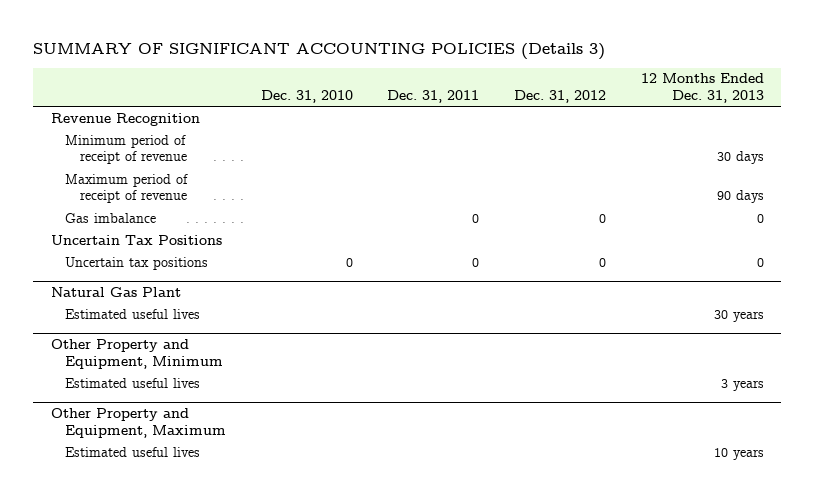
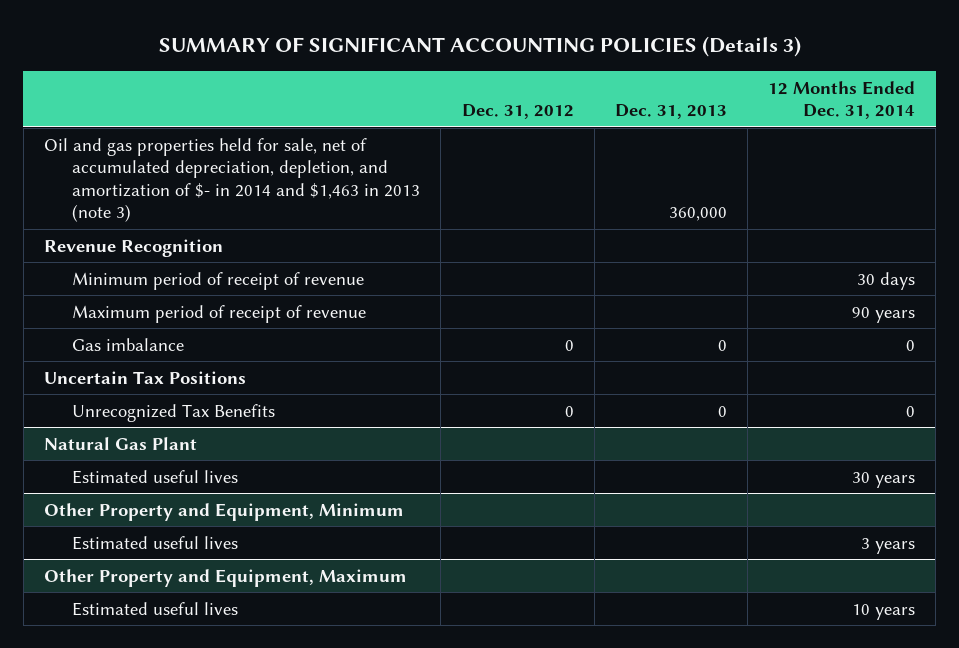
[260,90,353,104] Dec. 31, 2010 -> none
[387,90,480,104] Dec. 31, 2011 -> none
[640,73,764,104] 12 Months Ended Dec. 31, 2013 -> none
none -> [614,103,727,119] Dec. 31, 2013
none -> [768,80,916,119] 12 Months Ended Dec. 31, 2014
none -> [43,137,421,222] Oil and gas properties held for sale, net of accumulated depreciation, depletion, and amortization of $- in 2014 and $1,463 in 2013 (note 3)
[65,256,209,270] Uncertain tax positions -> [72,403,276,422] Unrecognized Tax Benefits

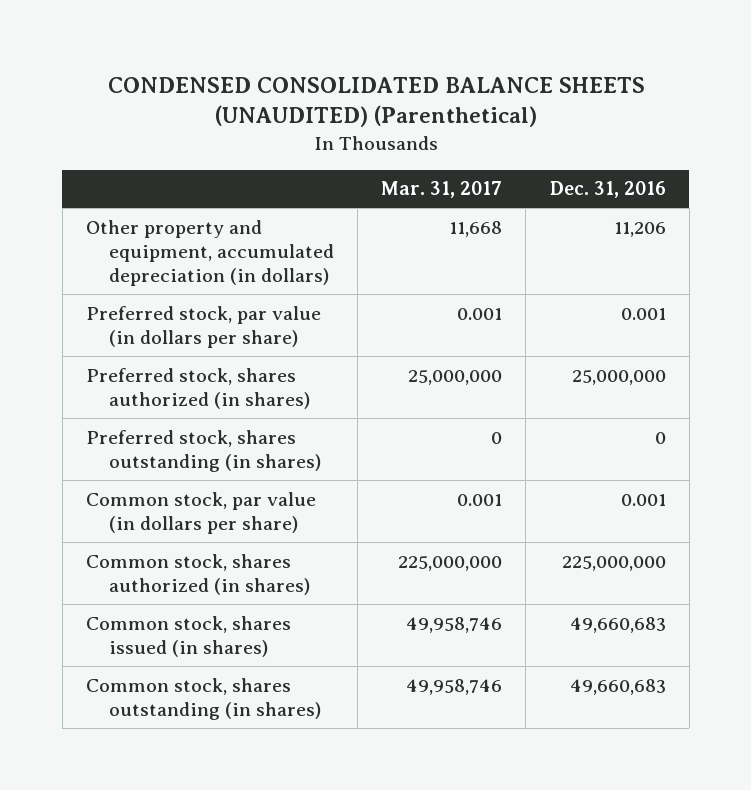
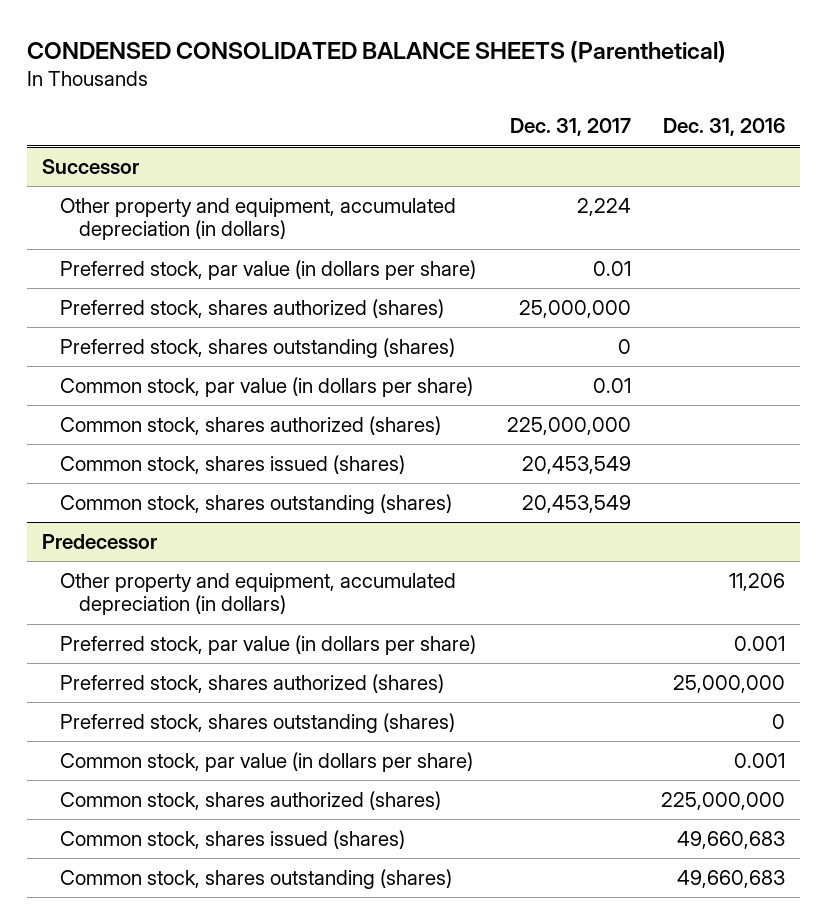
[107,76,645,128] CONDENSED CONSOLIDATED BALANCE SHEETS (UNAUDITED) (Parenthetical) -> [27,40,727,63] CONDENSED CONSOLIDATED BALANCE SHEETS (Parenthetical)
[381,181,503,199] Mar. 31, 2017 -> none
none -> [509,118,631,137] Dec. 31, 2017
none -> [42,159,140,175] Successor
none -> [60,198,457,241] Other property and equipment, accumulated depreciation (in dollars)
none -> [60,260,477,281] Preferred stock, par value (in dollars per share)
none -> [60,299,445,319] Preferred stock, shares authorized (shares)
none -> [60,338,456,359] Preferred stock, shares outstanding (shares)
none -> [60,377,474,398] Common stock, par value (in dollars per share)
none -> [60,416,442,436] Common stock, shares authorized (shares)
none -> [60,455,406,475] Common stock, shares issued (shares)
none -> [60,494,453,515] Common stock, shares outstanding (shares)
none -> [42,534,158,550] Predecessor
[85,367,311,409] Preferred stock, shares authorized (in shares) -> [60,674,445,694] Preferred stock, shares authorized (shares)
[85,429,322,472] Preferred stock, shares outstanding (in shares) -> [60,713,456,734] Preferred stock, shares outstanding (shares)
[85,553,311,595] Common stock, shares authorized (in shares) -> [60,791,442,811] Common stock, shares authorized (shares)
[85,615,291,657] Common stock, shares issued (in shares) -> [60,830,406,850] Common stock, shares issued (shares)
[85,677,322,720] Common stock, shares outstanding (in shares) -> [60,869,453,890] Common stock, shares outstanding (shares)

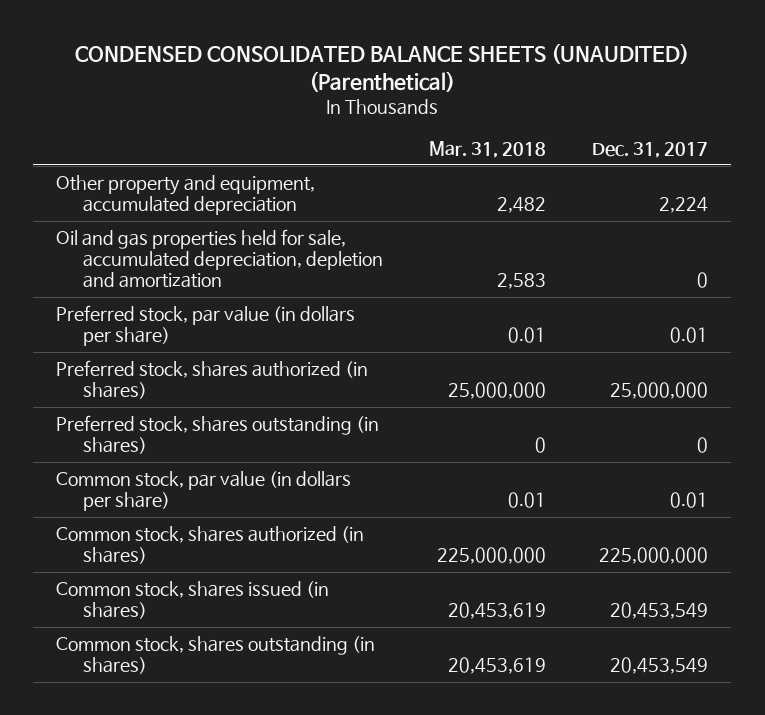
[27,40,727,63] CONDENSED CONSOLIDATED BALANCE SHEETS (Parenthetical) -> [75,43,690,93] CONDENSED CONSOLIDATED BALANCE SHEETS (UNAUDITED) (Parenthetical)
[663,118,786,137] Dec. 31, 2016 -> none
none -> [429,140,547,158] Mar. 31, 2018
[42,159,140,175] Successor -> none
[60,198,457,241] Other property and equipment, accumulated depreciation (in dollars) -> [56,175,316,216] Other property and equipment, accumulated depreciation
none -> [56,229,384,289] Oil and gas properties held for sale, accumulated depreciation, depletion and amortization
[60,299,445,319] Preferred stock, shares authorized (shares) -> [56,360,369,400] Preferred stock, shares authorized (in shares)
[60,338,456,359] Preferred stock, shares outstanding (shares) -> [56,415,380,455] Preferred stock, shares outstanding (in shares)
[42,534,158,550] Predecessor -> none
[60,573,457,616] Other property and equipment, accumulated depreciation (in dollars) -> none
[60,635,477,656] Preferred stock, par value (in dollars per share) -> none
[60,674,445,694] Preferred stock, shares authorized (shares) -> none
[60,713,456,734] Preferred stock, shares outstanding (shares) -> none
[60,752,474,773] Common stock, par value (in dollars per share) -> none
[60,791,442,811] Common stock, shares authorized (shares) -> none
[60,830,406,850] Common stock, shares issued (shares) -> none
[60,869,453,890] Common stock, shares outstanding (shares) -> none
[60,416,442,436] Common stock, shares authorized (shares) -> [56,526,365,565] Common stock, shares authorized (in shares)
[60,455,406,475] Common stock, shares issued (shares) -> [56,581,330,620] Common stock, shares issued (in shares)
[60,494,453,515] Common stock, shares outstanding (shares) -> [56,636,376,675] Common stock, shares outstanding (in shares)

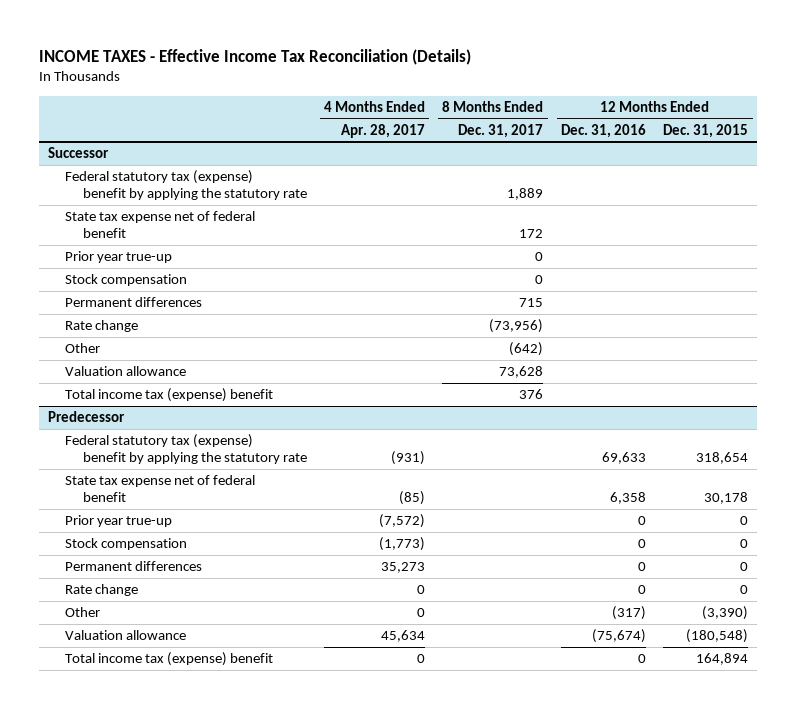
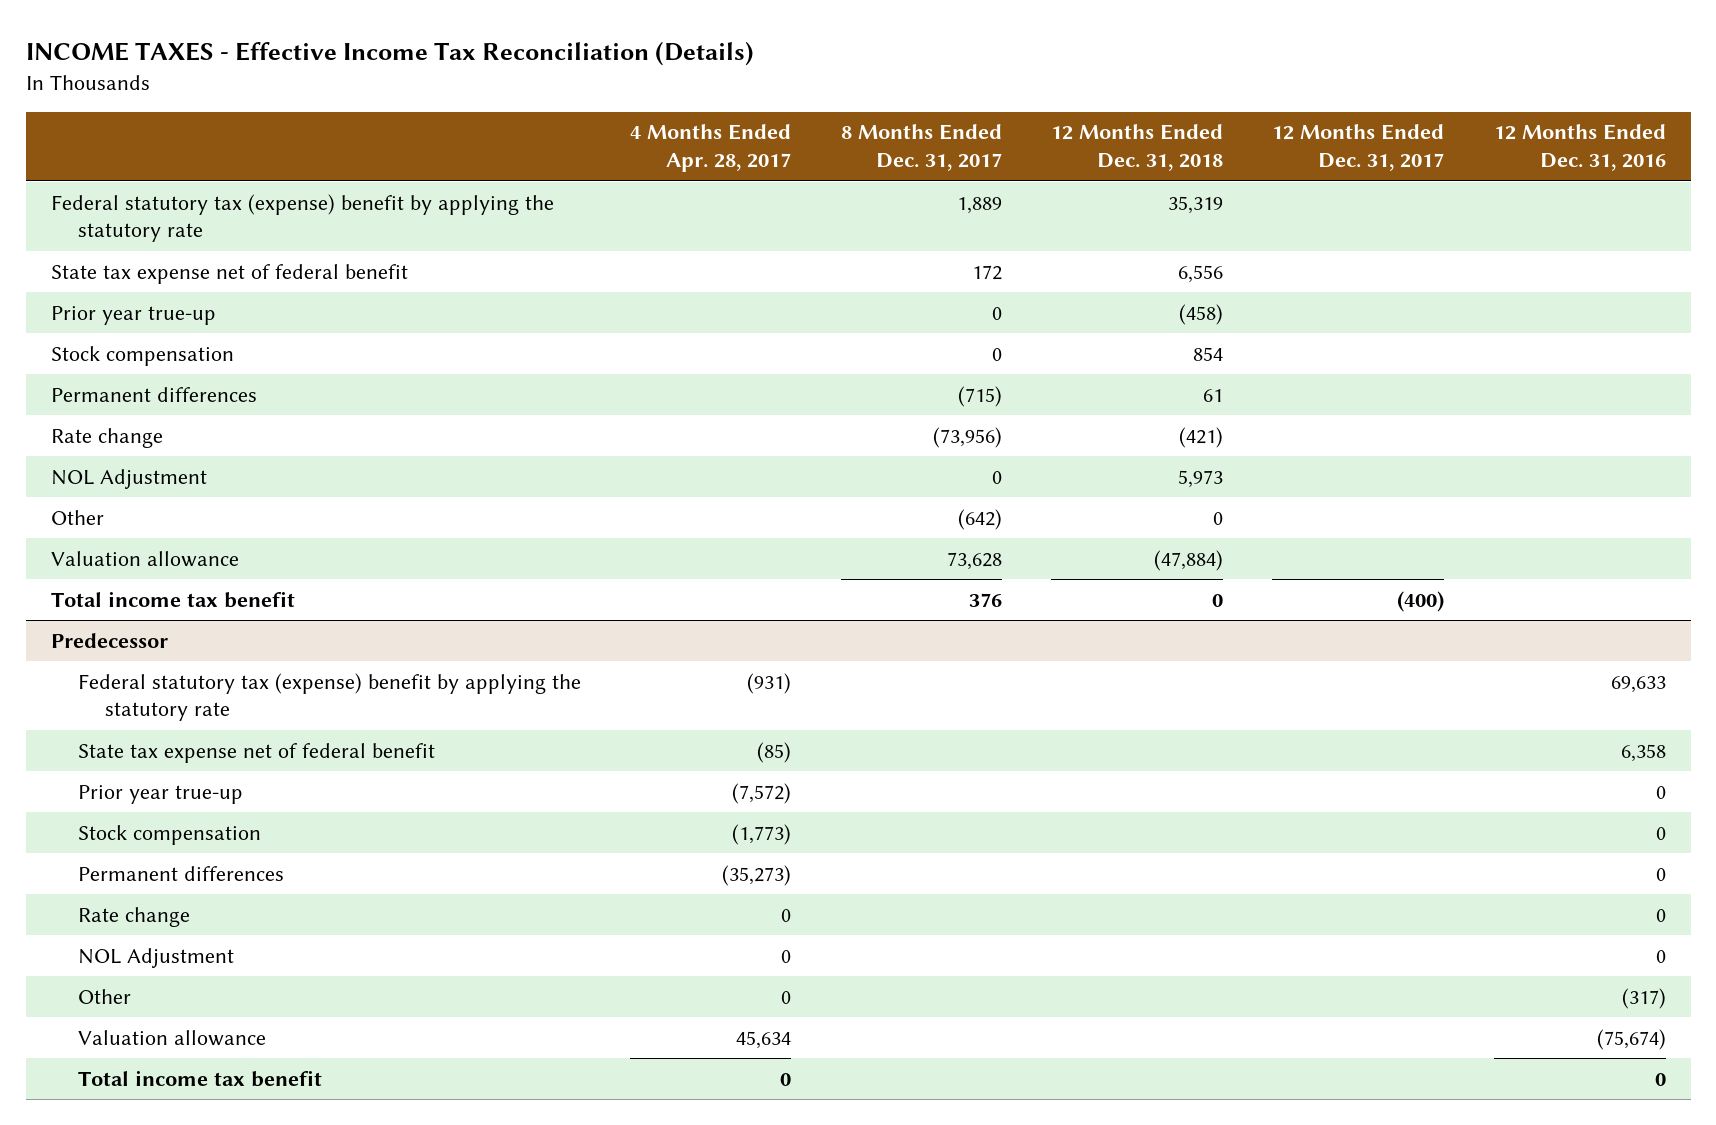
[663,123,749,138] Dec. 31, 2015 -> none
none -> [1050,124,1223,172] 12 Months Ended Dec. 31, 2018
none -> [1272,124,1445,172] 12 Months Ended Dec. 31, 2017
[47,147,109,159] Successor -> none
[519,298,544,308] 715 -> [957,385,1002,407] (715)
none -> [50,468,207,489] NOL Adjustment
[65,388,274,403] Total income tax (expense) benefit -> [50,590,295,608] Total income tax benefit
[381,562,426,574] 35,273 -> [722,864,792,886] (35,273)
none -> [77,947,234,968] NOL Adjustment
[65,652,274,667] Total income tax (expense) benefit -> [77,1069,322,1087] Total income tax benefit

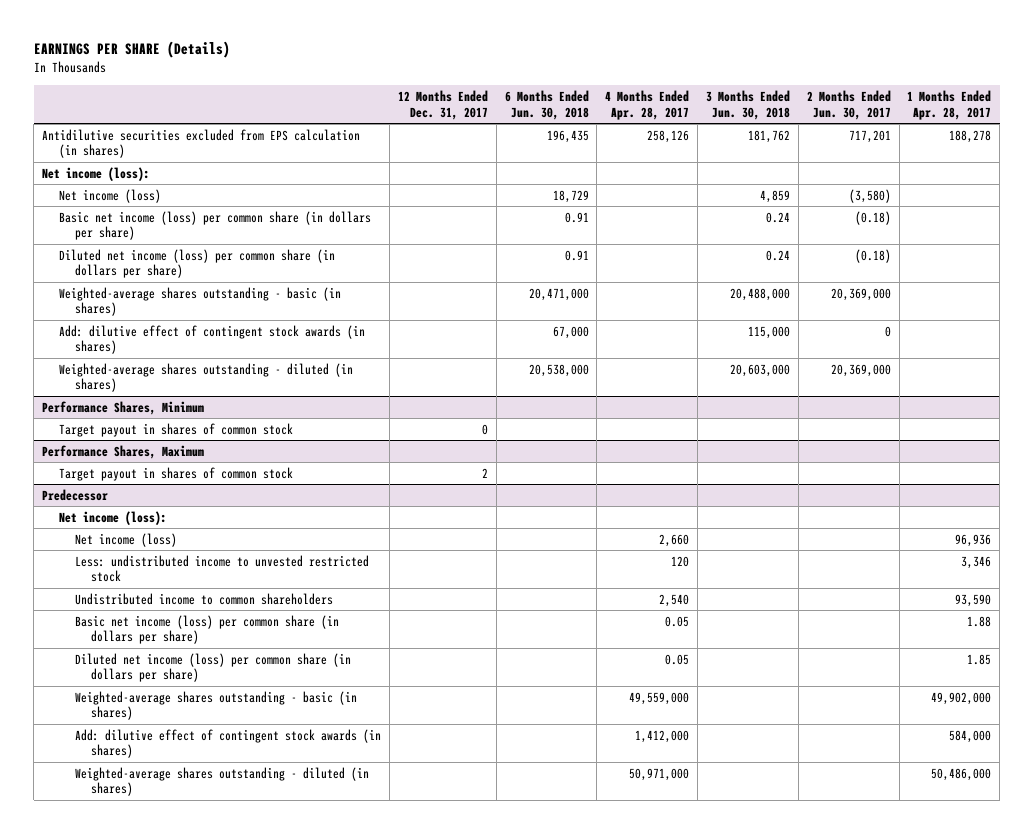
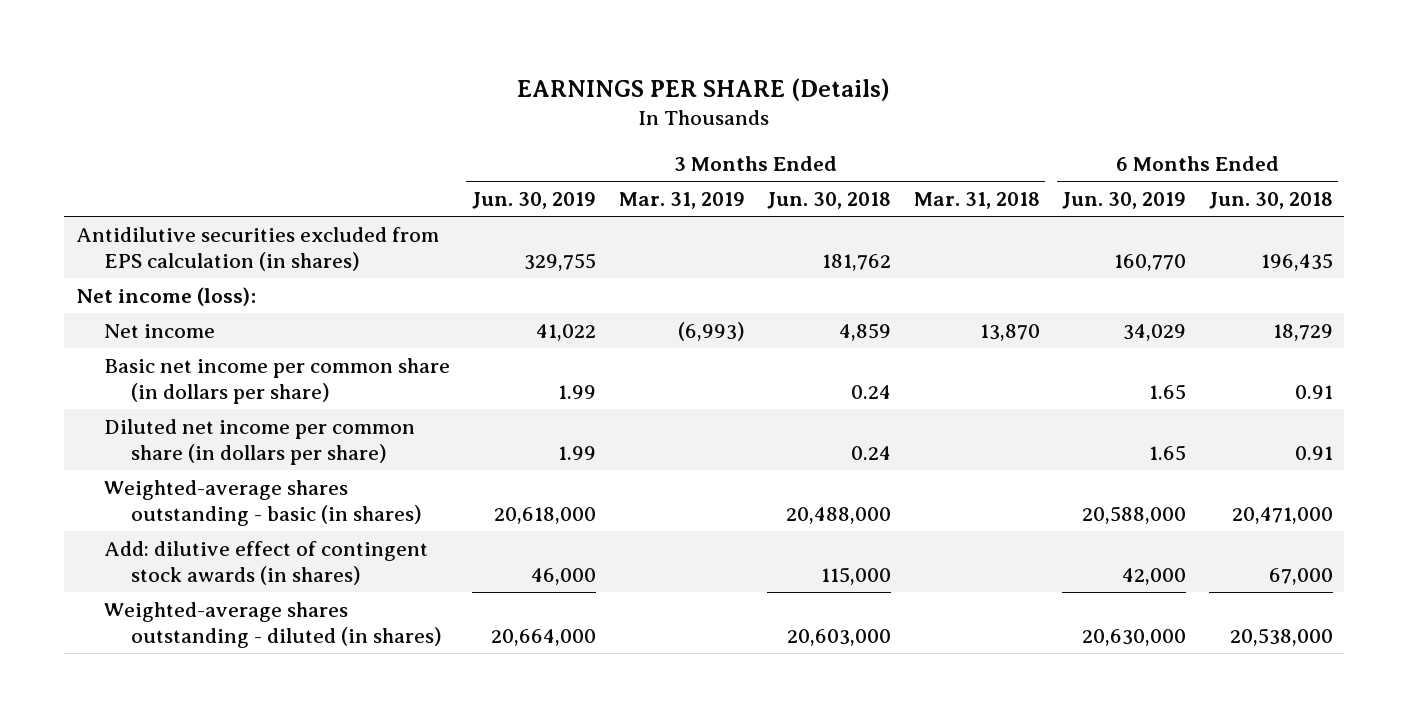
[397,89,488,120] 12 Months Ended Dec. 31, 2017 -> none
[605,89,690,120] 4 Months Ended Apr. 28, 2017 -> none
[806,89,891,120] 2 Months Ended Jun. 30, 2017 -> none
[907,89,992,120] 1 Months Ended Apr. 28, 2017 -> none
none -> [472,191,597,209] Jun. 30, 2019
none -> [618,191,745,209] Mar. 31, 2019
none -> [913,191,1040,209] Mar. 31, 2018
none -> [1062,191,1187,209] Jun. 30, 2019
[58,188,161,203] Net income (loss) -> [103,323,215,338] Net income
[58,210,371,241] Basic net income (loss) per common share (in dollars per share) -> [103,357,450,404] Basic net income per common share (in dollars per share)
[58,248,335,279] Diluted net income (loss) per common share (in dollars per share) -> [103,418,415,465] Diluted net income per common share (in dollars per share)
[42,400,205,415] Performance Shares, Minimum -> none
[58,422,293,437] Target payout in shares of common stock -> none
[42,444,205,459] Performance Shares, Maximum -> none
[58,466,293,481] Target payout in shares of common stock -> none
[42,488,109,501] Predecessor -> none
[58,510,167,525] Net income (loss): -> none
[75,532,178,547] Net income (loss) -> none
[75,554,370,583] Less: undistributed income to unvested restricted stock -> none
[75,592,334,605] Undistributed income to common shareholders -> none
[75,614,340,645] Basic net income (loss) per common share (in dollars per share) -> none
[75,652,352,683] Diluted net income (loss) per common share (in dollars per share) -> none
[75,690,358,721] Weighted-average shares outstanding - basic (in shares) -> none
[75,728,382,759] Add: dilutive effect of contingent stock awards (in shares) -> none
[75,766,370,797] Weighted-average shares outstanding - diluted (in shares) -> none

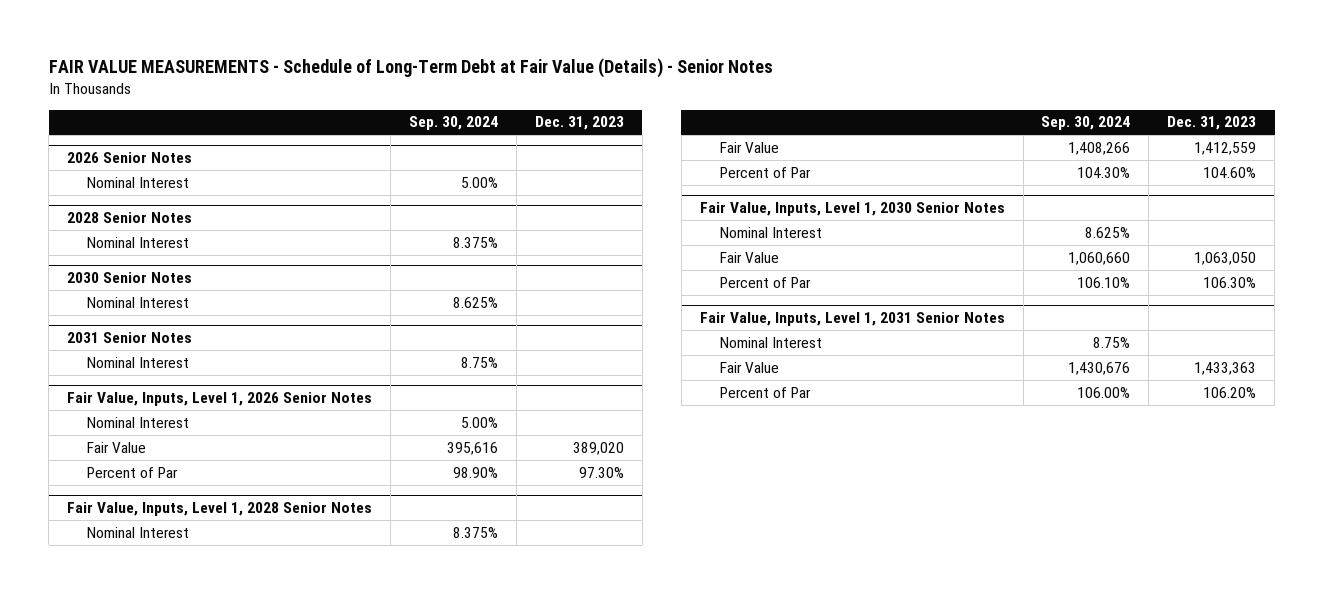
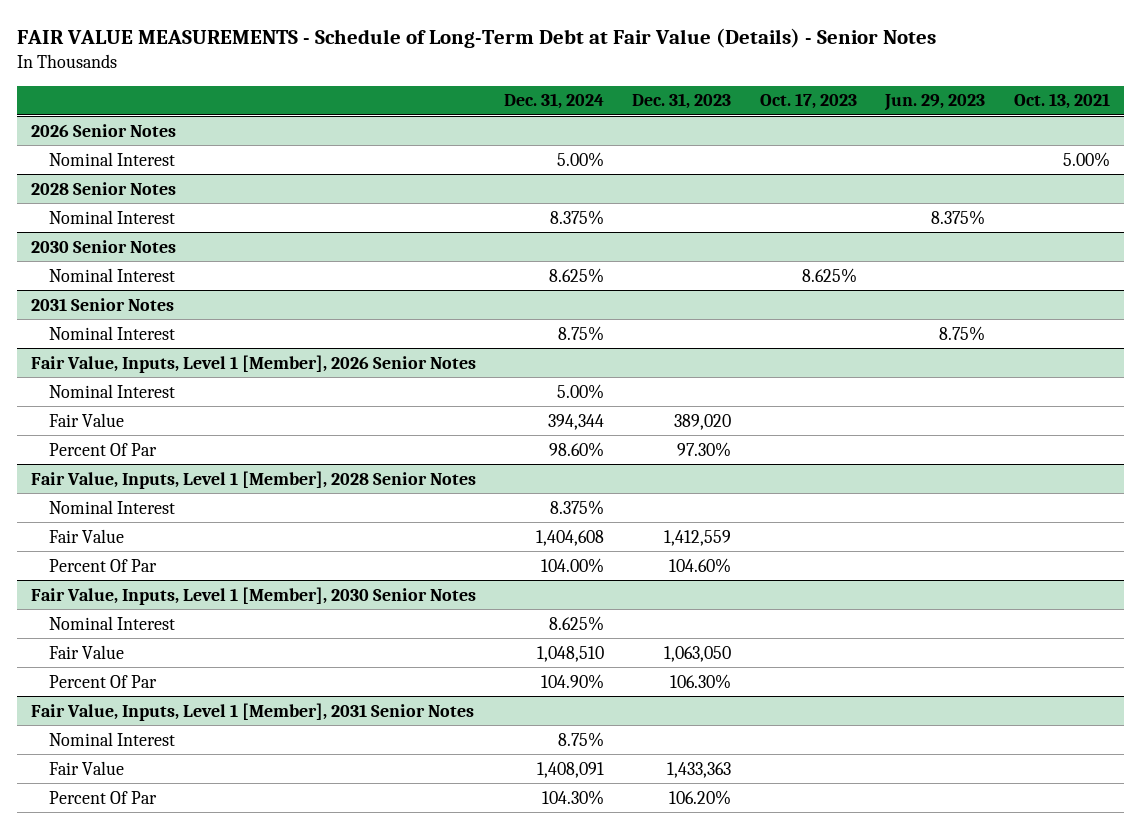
[409,116,499,131] Sep. 30, 2024 -> none
none -> [504,93,605,110] Dec. 31, 2024
none -> [759,93,857,110] Oct. 17, 2023
none -> [884,94,986,112] Jun. 29, 2023
none -> [1013,93,1110,110] Oct. 13, 2021
[67,391,373,406] Fair Value, Inputs, Level 1, 2026 Senior Notes -> [30,354,476,373] Fair Value, Inputs, Level 1 [Member], 2026 Senior Notes
[87,466,179,478] Percent of Par -> [49,442,158,456] Percent Of Par
[67,501,373,516] Fair Value, Inputs, Level 1, 2028 Senior Notes -> [30,470,476,489] Fair Value, Inputs, Level 1 [Member], 2028 Senior Notes
[719,166,811,178] Percent of Par -> [49,558,158,572] Percent Of Par
[699,201,1005,216] Fair Value, Inputs, Level 1, 2030 Senior Notes -> [30,586,476,605] Fair Value, Inputs, Level 1 [Member], 2030 Senior Notes
[719,276,811,288] Percent of Par -> [49,674,158,688] Percent Of Par
[699,311,1005,326] Fair Value, Inputs, Level 1, 2031 Senior Notes -> [30,702,474,721] Fair Value, Inputs, Level 1 [Member], 2031 Senior Notes
[719,386,811,398] Percent of Par -> [49,790,158,804] Percent Of Par

